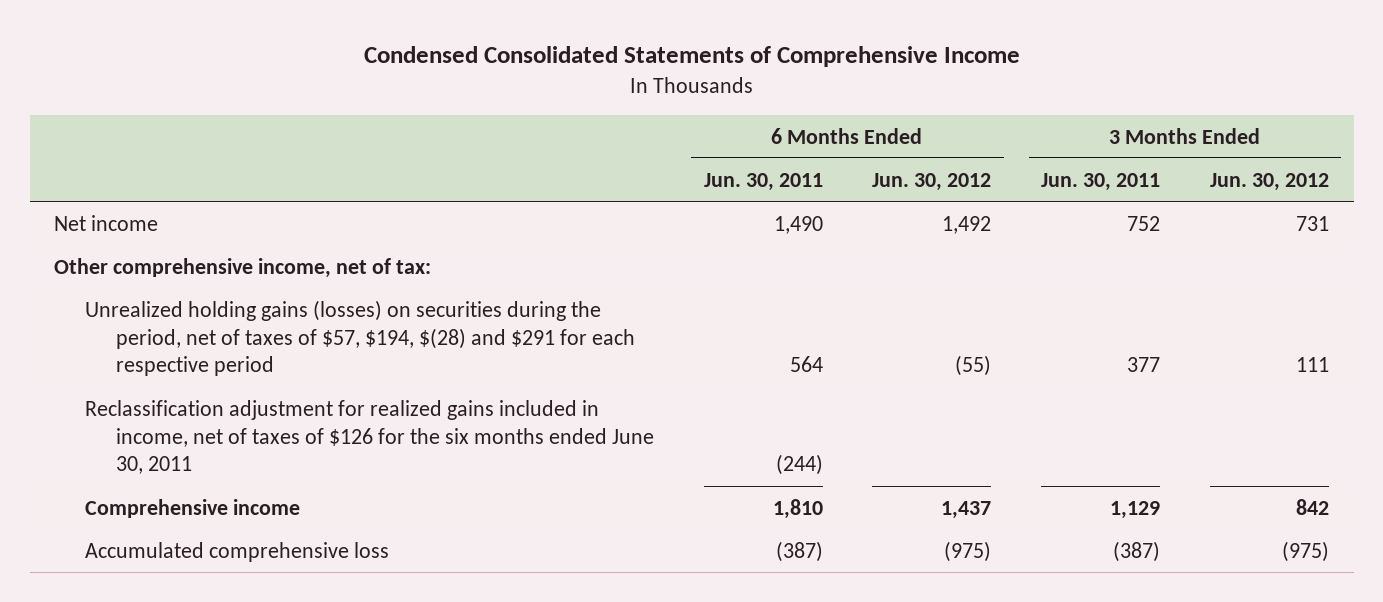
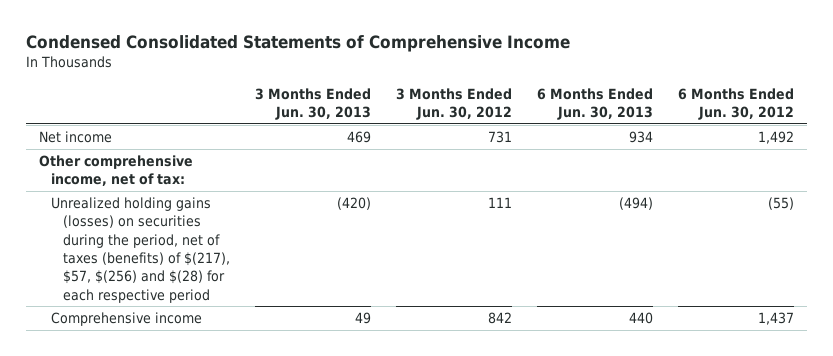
[703,172,823,191] Jun. 30, 2011 -> none
[1040,172,1160,191] Jun. 30, 2011 -> none
none -> [254,87,371,120] 3 Months Ended Jun. 30, 2013
none -> [536,87,653,120] 6 Months Ended Jun. 30, 2013
[85,399,654,475] Reclassification adjustment for realized gains included in income, net of taxes of $126 for the six months ended June 30, 2011 -> none
[85,299,635,377] Unrealized holding gains (losses) on securities during the period, net of taxes of $57, $194, $(28) and $291 for each respective period -> [50,197,230,303] Unrealized holding gains (losses) on securities during the period, net of taxes (benefits) of $(217), $57, $(256) and $(28) for each respective period
[85,541,390,562] Accumulated comprehensive loss -> none

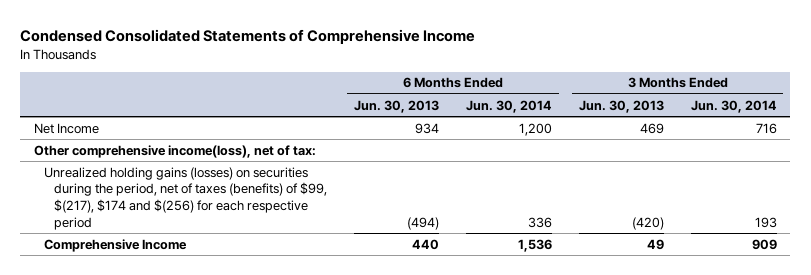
[395,87,512,120] 3 Months Ended Jun. 30, 2012 -> none
[677,87,794,120] 6 Months Ended Jun. 30, 2012 -> none
none -> [465,99,552,113] Jun. 30, 2014
none -> [690,99,777,113] Jun. 30, 2014
[38,131,112,144] Net income -> [33,122,99,134] Net Income
[38,155,193,187] Other comprehensive income, net of tax: -> [33,144,316,158] Other comprehensive income(loss), net of tax:
[50,197,230,303] Unrealized holding gains (losses) on securities during the period, net of taxes (benefits) of $(217), $57, $(256) and $(28) for each respective period -> [44,166,328,230] Unrealized holding gains (losses) on securities during the period, net of taxes (benefits) of $99, $(217), $174 and $(256) for each respective period
[50,312,202,327] Comprehensive income -> [44,238,188,252] Comprehensive Income

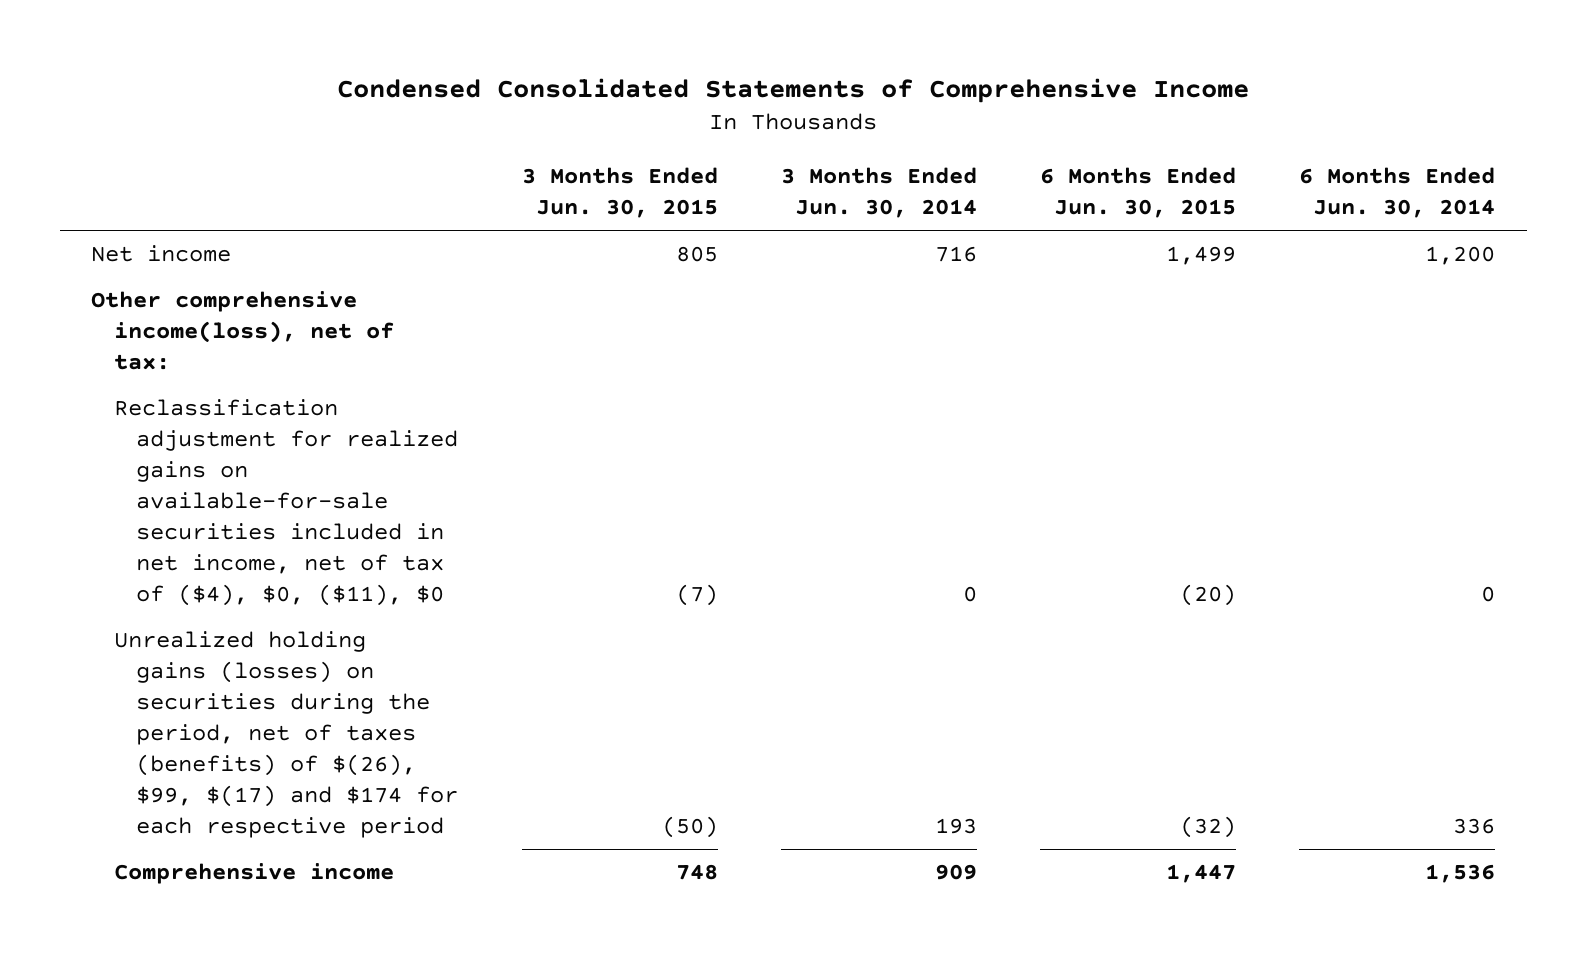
[354,99,440,113] Jun. 30, 2013 -> none
[578,99,664,113] Jun. 30, 2013 -> none
none -> [521,167,718,218] 3 Months Ended Jun. 30, 2015
none -> [1039,167,1236,218] 6 Months Ended Jun. 30, 2015
[33,122,99,134] Net Income -> [91,245,232,263] Net income
none -> [113,399,459,606] Reclassification adjustment for realized gains on available-for-sale securities included in net income, net of tax of ($4), $0, ($11), $0
[44,166,328,230] Unrealized holding gains (losses) on securities during the period, net of taxes (benefits) of $99, $(217), $174 and $(256) for each respective period -> [113,631,459,838] Unrealized holding gains (losses) on securities during the period, net of taxes (benefits) of $(26), $99, $(17) and $174 for each respective period
[44,238,188,252] Comprehensive Income -> [113,863,394,885] Comprehensive income

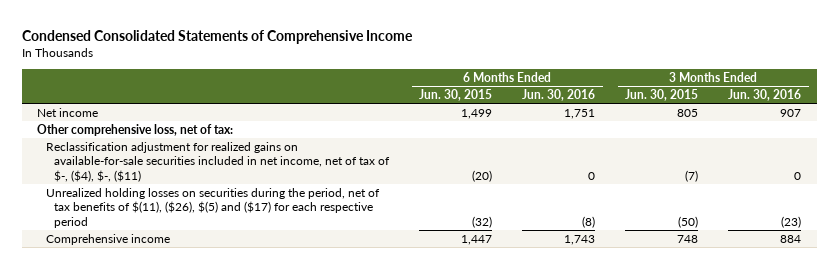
[780,167,977,218] 3 Months Ended Jun. 30, 2014 -> none
[1299,167,1496,218] 6 Months Ended Jun. 30, 2014 -> none
none -> [522,89,596,102] Jun. 30, 2016
none -> [728,89,802,102] Jun. 30, 2016
[91,291,394,371] Other comprehensive income(loss), net of tax: -> [37,124,234,137] Other comprehensive loss, net of tax:
[113,399,459,606] Reclassification adjustment for realized gains on available-for-sale securities included in net income, net of tax of ($4), $0, ($11), $0 -> [45,142,391,182] Reclassification adjustment for realized gains on available-for-sale securities included in net income, net of tax of $-, ($4), $-, ($11)
[113,631,459,838] Unrealized holding gains (losses) on securities during the period, net of taxes (benefits) of $(26), $99, $(17) and $174 for each respective period -> [45,188,380,228] Unrealized holding losses on securities during the period, net of tax benefits of $(11), ($26), $(5) and ($17) for each respective period

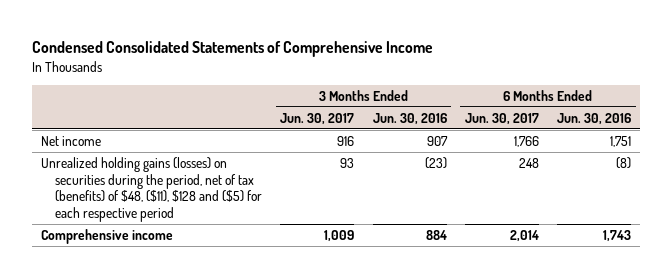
[419,89,493,102] Jun. 30, 2015 -> none
[625,89,699,102] Jun. 30, 2015 -> none
none -> [280,112,355,125] Jun. 30, 2017
none -> [464,112,539,125] Jun. 30, 2017
[37,124,234,137] Other comprehensive loss, net of tax: -> none
[45,142,391,182] Reclassification adjustment for realized gains on available-for-sale securities included in net income, net of tax of $-, ($4), $-, ($11) -> none
[45,188,380,228] Unrealized holding losses on securities during the period, net of tax benefits of $(11), ($26), $(5) and ($17) for each respective period -> [41,156,263,223] Unrealized holding gains (losses) on securities during the period, net of tax (benefits) of $48, ($11), $128 and ($5) for each respective period

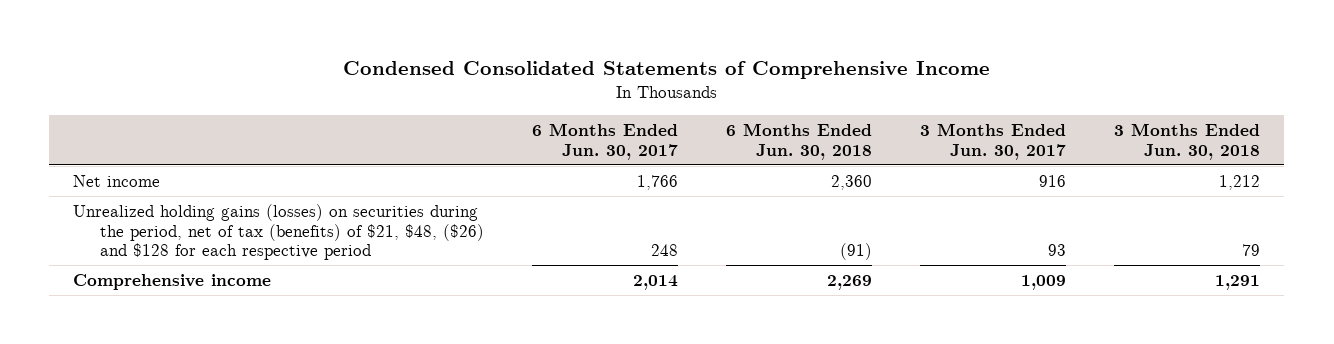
[372,112,447,125] Jun. 30, 2016 -> none
[557,112,632,125] Jun. 30, 2016 -> none
none -> [726,122,873,160] 6 Months Ended Jun. 30, 2018
none -> [1114,122,1261,160] 3 Months Ended Jun. 30, 2018
[41,156,263,223] Unrealized holding gains (losses) on securities during the period, net of tax (benefits) of $48, ($11), $128 and ($5) for each respective period -> [73,203,484,261] Unrealized holding gains (losses) on securities during the period, net of tax (benefits) of $21, $48, ($26) and $128 for each respective period

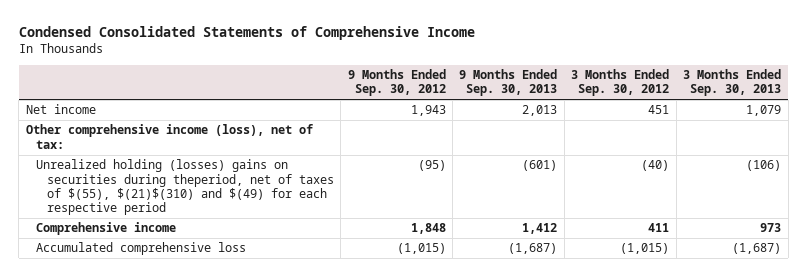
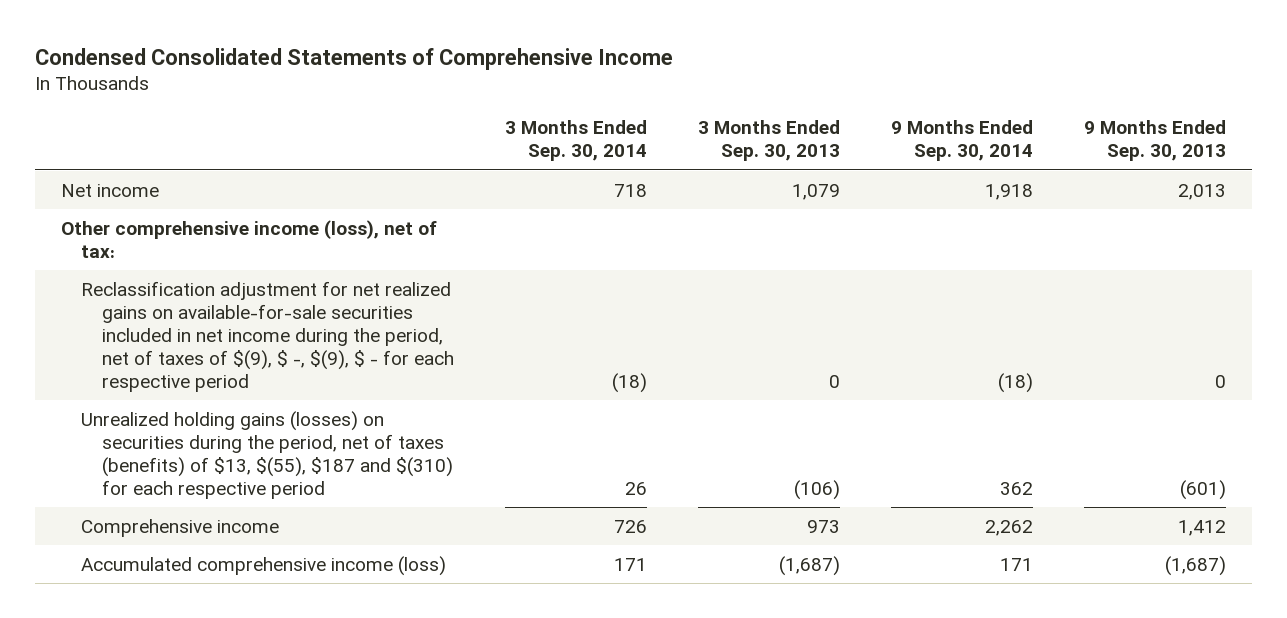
[347,69,446,97] 9 Months Ended Sep. 30, 2012 -> none
[571,69,670,97] 3 Months Ended Sep. 30, 2012 -> none
none -> [505,120,648,162] 3 Months Ended Sep. 30, 2014
none -> [891,120,1034,162] 9 Months Ended Sep. 30, 2014
none -> [81,280,454,392] Reclassification adjustment for net realized gains on available-for-sale securities included in net income during the period, net of taxes of $(9), $ -, $(9), $ - for each respective period
[36,159,334,216] Unrealized holding (losses) gains on securities during theperiod, net of taxes of $(55), $(21)$(310) and $(49) for each respective period -> [81,410,453,499] Unrealized holding gains (losses) on securities during the period, net of taxes (benefits) of $13, $(55), $187 and $(310) for each respective period
[36,242,247,256] Accumulated comprehensive loss -> [81,555,447,576] Accumulated comprehensive income (loss)

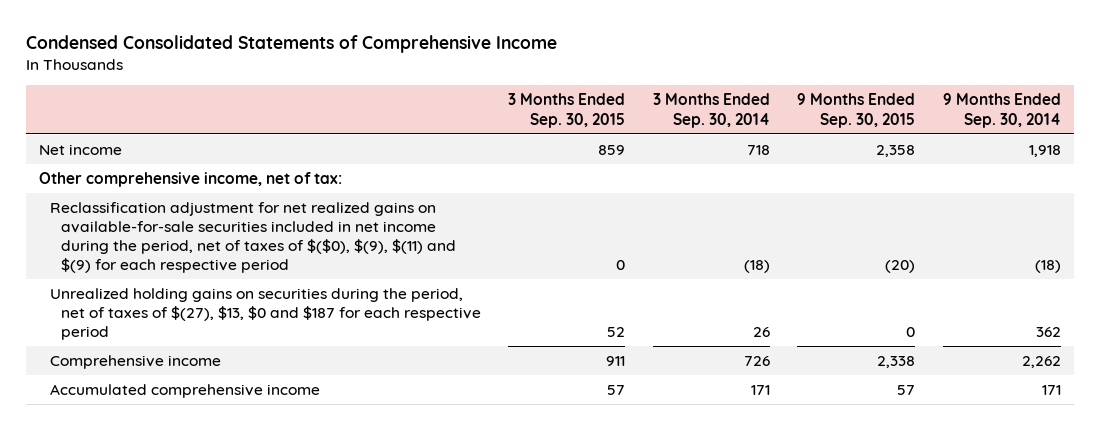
[698,120,841,162] 3 Months Ended Sep. 30, 2013 -> none
[1084,120,1227,162] 9 Months Ended Sep. 30, 2013 -> none
none -> [508,93,626,128] 3 Months Ended Sep. 30, 2015
none -> [797,93,916,128] 9 Months Ended Sep. 30, 2015
[60,219,437,258] Other comprehensive income (loss), net of tax: -> [39,171,343,187] Other comprehensive income, net of tax:
[81,280,454,392] Reclassification adjustment for net realized gains on available-for-sale securities included in net income during the period, net of taxes of $(9), $ -, $(9), $ - for each respective period -> [50,201,456,274] Reclassification adjustment for net realized gains on available-for-sale securities included in net income during the period, net of taxes of $($0), $(9), $(11) and $(9) for each respective period
[81,410,453,499] Unrealized holding gains (losses) on securities during the period, net of taxes (benefits) of $13, $(55), $187 and $(310) for each respective period -> [50,287,481,341] Unrealized holding gains on securities during the period, net of taxes of $(27), $13, $0 and $187 for each respective period
[81,555,447,576] Accumulated comprehensive income (loss) -> [50,383,321,398] Accumulated comprehensive income

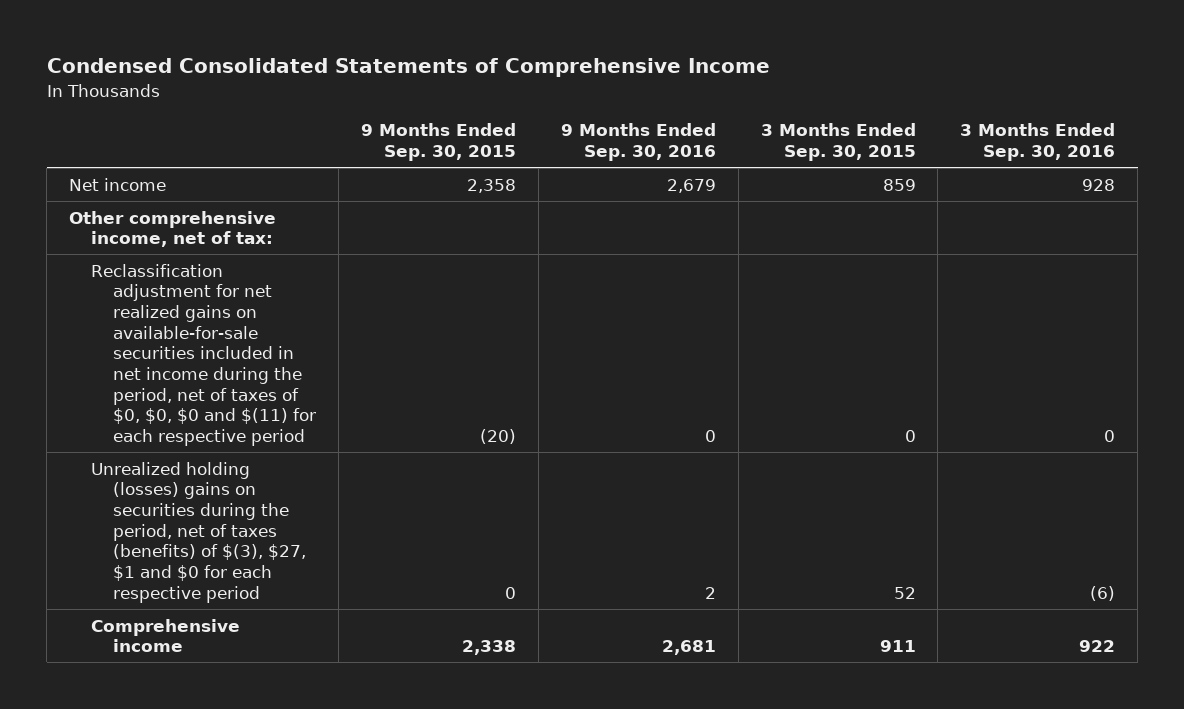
[652,93,770,128] 3 Months Ended Sep. 30, 2014 -> none
[942,93,1061,128] 9 Months Ended Sep. 30, 2014 -> none
none -> [560,123,716,162] 9 Months Ended Sep. 30, 2016
none -> [960,123,1116,162] 3 Months Ended Sep. 30, 2016
[50,201,456,274] Reclassification adjustment for net realized gains on available-for-sale securities included in net income during the period, net of taxes of $($0), $(9), $(11) and $(9) for each respective period -> [91,263,316,446] Reclassification adjustment for net realized gains on available-for-sale securities included in net income during the period, net of taxes of $0, $0, $0 and $(11) for each respective period
[50,287,481,341] Unrealized holding gains on securities during the period, net of taxes of $(27), $13, $0 and $187 for each respective period -> [91,461,306,603] Unrealized holding (losses) gains on securities during the period, net of taxes (benefits) of $(3), $27, $1 and $0 for each respective period
[50,383,321,398] Accumulated comprehensive income -> none

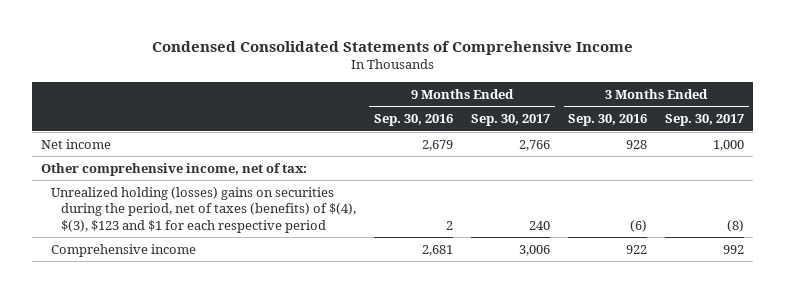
[360,123,516,162] 9 Months Ended Sep. 30, 2015 -> none
[760,123,916,162] 3 Months Ended Sep. 30, 2015 -> none
none -> [471,114,551,127] Sep. 30, 2017
none -> [665,114,745,127] Sep. 30, 2017
[91,263,316,446] Reclassification adjustment for net realized gains on available-for-sale securities included in net income during the period, net of taxes of $0, $0, $0 and $(11) for each respective period -> none
[91,461,306,603] Unrealized holding (losses) gains on securities during the period, net of taxes (benefits) of $(3), $27, $1 and $0 for each respective period -> [50,186,356,233] Unrealized holding (losses) gains on securities during the period, net of taxes (benefits) of $(4), $(3), $123 and $1 for each respective period

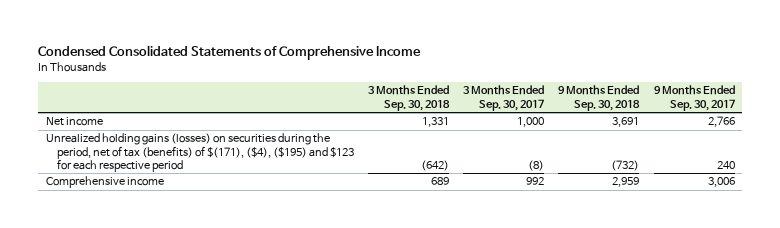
[373,114,453,127] Sep. 30, 2016 -> none
[568,114,648,127] Sep. 30, 2016 -> none
none -> [367,85,450,111] 3 Months Ended Sep. 30, 2018
none -> [558,85,641,111] 9 Months Ended Sep. 30, 2018
[40,162,307,176] Other comprehensive income, net of tax: -> none
[50,186,356,233] Unrealized holding (losses) gains on securities during the period, net of taxes (benefits) of $(4), $(3), $123 and $1 for each respective period -> [45,133,354,173] Unrealized holding gains (losses) on securities during the period, net of tax (benefits) of $(171), ($4), ($195) and $123 for each respective period

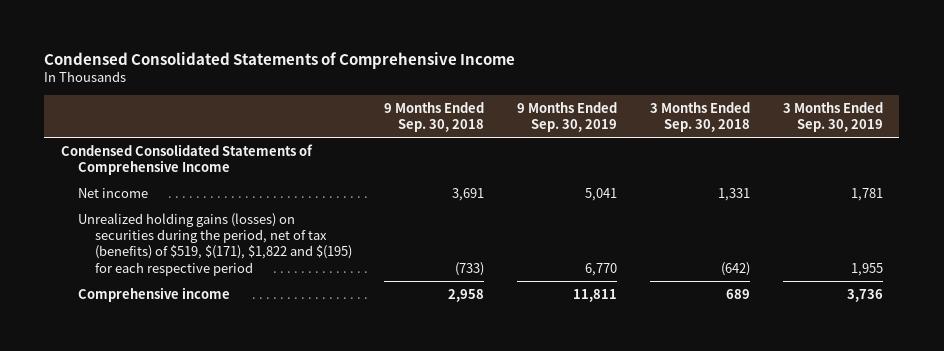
[463,85,545,111] 3 Months Ended Sep. 30, 2017 -> none
[653,85,735,111] 9 Months Ended Sep. 30, 2017 -> none
none -> [517,101,618,132] 9 Months Ended Sep. 30, 2019
none -> [782,101,883,132] 3 Months Ended Sep. 30, 2019
none -> [60,143,313,176] Condensed Consolidated Statements of Comprehensive Income
[45,133,354,173] Unrealized holding gains (losses) on securities during the period, net of tax (benefits) of $(171), ($4), ($195) and $123 for each respective period -> [77,212,352,276] Unrealized holding gains (losses) on securities during the period, net of tax (benefits) of $519, $(171), $1,822 and $(195) for each respective period
[611,160,640,172] (732) -> [455,261,485,276] (733)
[612,177,640,188] 2,959 -> [448,288,485,302] 2,958

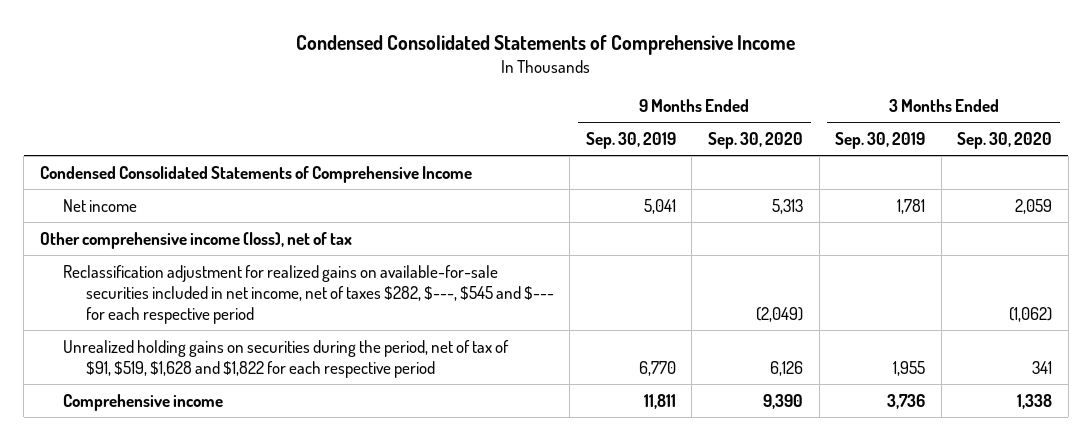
[384,101,485,132] 9 Months Ended Sep. 30, 2018 -> none
[649,101,750,132] 3 Months Ended Sep. 30, 2018 -> none
none -> [707,132,803,150] Sep. 30, 2020
none -> [957,132,1053,150] Sep. 30, 2020
none -> [39,231,352,249] Other comprehensive income (loss), net of tax
none -> [62,264,554,324] Reclassification adjustment for realized gains on available-for-sale securities included in net income, net of taxes $282, $---, $545 and $--- for each respective period
[77,212,352,276] Unrealized holding gains (losses) on securities during the period, net of tax (benefits) of $519, $(171), $1,822 and $(195) for each respective period -> [62,339,509,378] Unrealized holding gains on securities during the period, net of tax of $91, $519, $1,628 and $1,822 for each respective period

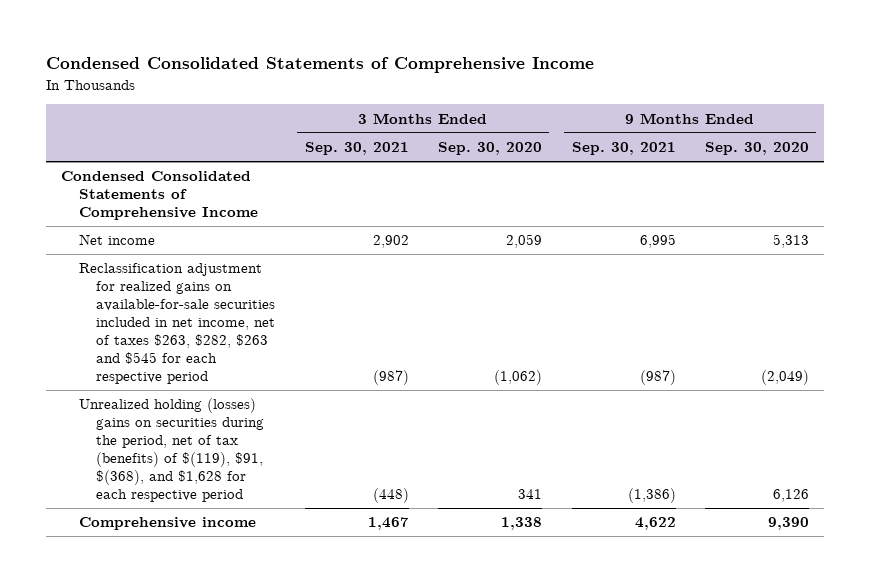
[585,132,676,150] Sep. 30, 2019 -> none
[835,132,926,150] Sep. 30, 2019 -> none
none -> [304,142,409,156] Sep. 30, 2021
none -> [571,142,676,156] Sep. 30, 2021
[39,231,352,249] Other comprehensive income (loss), net of tax -> none
[62,264,554,324] Reclassification adjustment for realized gains on available-for-sale securities included in net income, net of taxes $282, $---, $545 and $--- for each respective period -> [78,263,276,384] Reclassification adjustment for realized gains on available-for-sale securities included in net income, net of taxes $263, $282, $263 and $545 for each respective period
[62,339,509,378] Unrealized holding gains on securities during the period, net of tax of $91, $519, $1,628 and $1,822 for each respective period -> [78,398,265,502] Unrealized holding (losses) gains on securities during the period, net of tax (benefits) of $(119), $91, $(368), and $1,628 for each respective period

